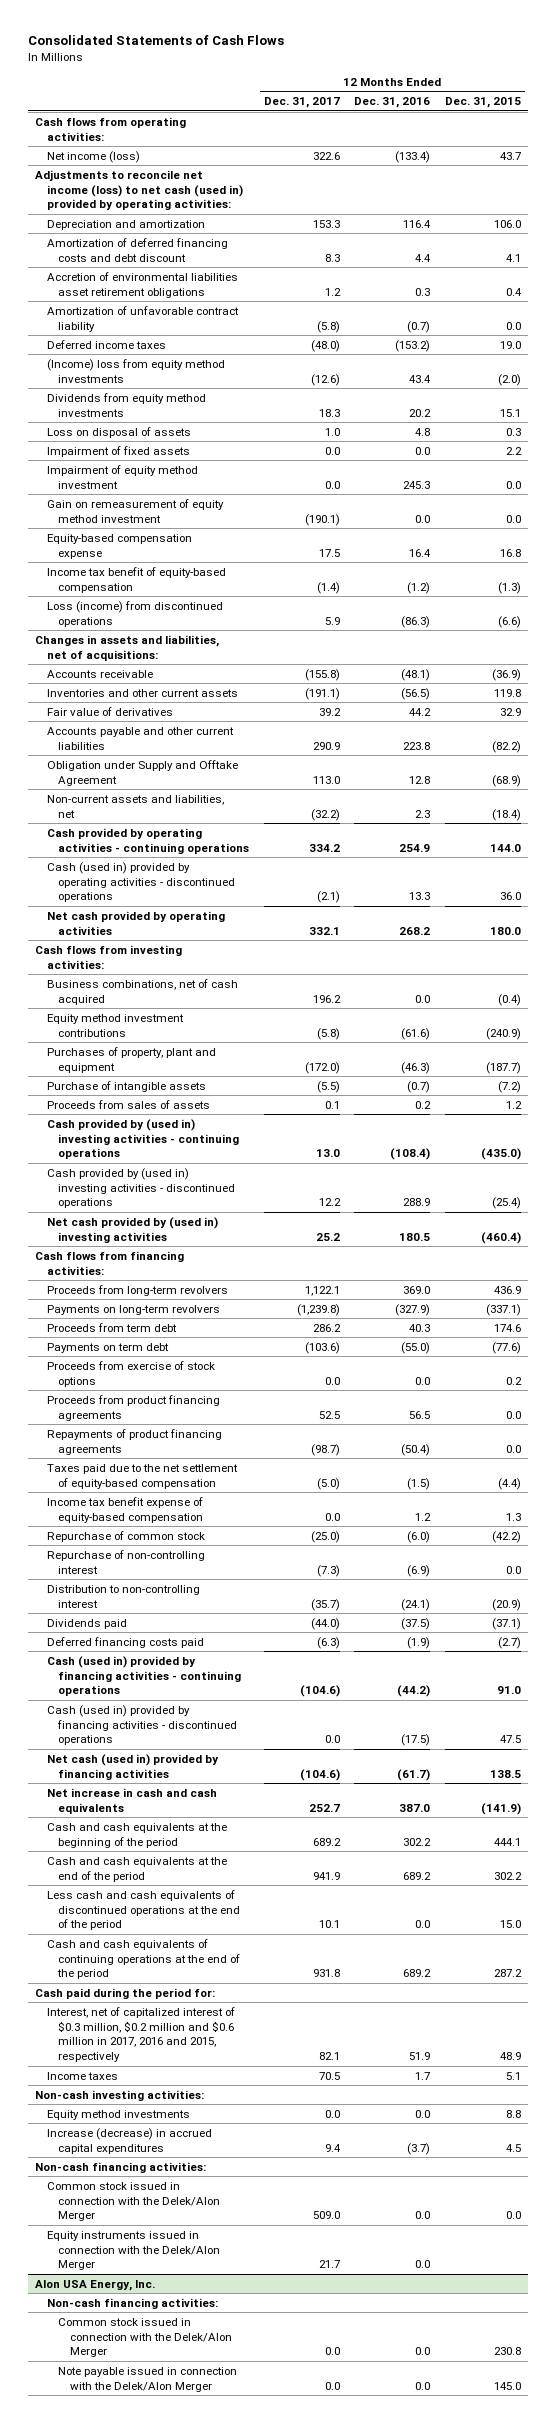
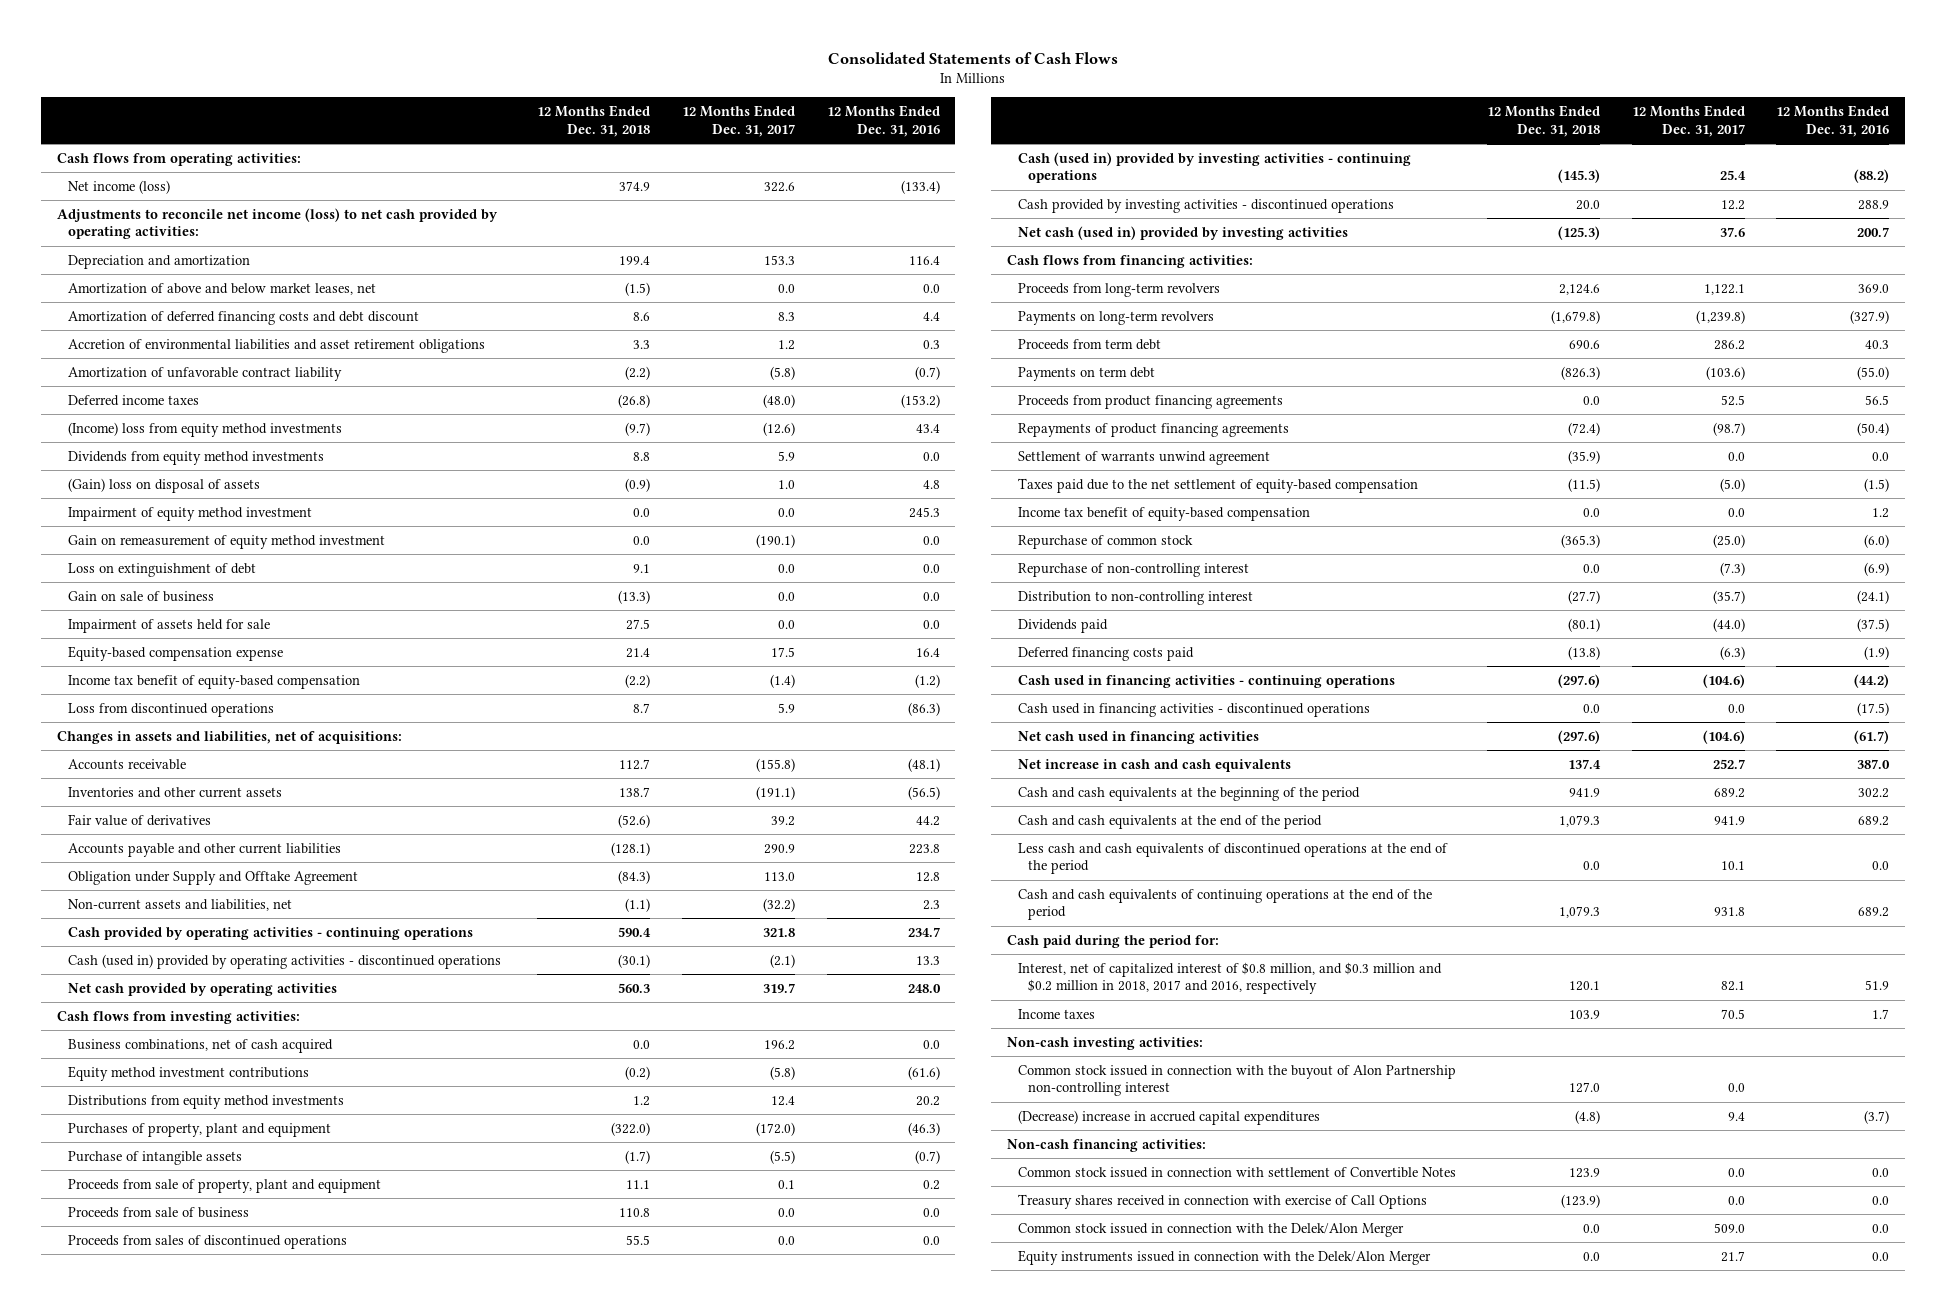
[445,97,522,109] Dec. 31, 2015 -> none
none -> [537,105,651,137] 12 Months Ended Dec. 31, 2018
[35,169,243,211] Adjustments to reconcile net income (loss) to net cash (used in) provided by operating activities: -> [57,207,499,240] Adjustments to reconcile net income (loss) to net cash provided by operating activities:
none -> [67,282,376,295] Amortization of above and below market leases, net
[46,271,238,298] Accretion of environmental liabilities asset retirement obligations -> [67,338,485,353] Accretion of environmental liabilities and asset retirement obligations
[46,445,190,457] Impairment of fixed assets -> none
[318,408,340,417] 18.3 -> [778,450,796,461] 5.9
[409,408,432,417] 20.2 -> [922,451,940,461] 0.0
[46,426,191,438] Loss on disposal of assets -> [67,477,260,493] (Gain) loss on disposal of assets
none -> [67,562,256,577] Loss on extinguishment of debt
none -> [67,590,214,602] Gain on sale of business
none -> [67,618,270,633] Impairment of assets held for sale
[46,600,223,627] Loss (income) from discontinued operations -> [67,702,274,717] Loss from discontinued operations
[308,843,340,852] 334.2 -> [763,927,796,937] 321.8
[399,843,431,852] 254.9 -> [907,926,940,937] 234.7
[308,926,340,935] 332.1 -> [763,982,796,993] 319.7
[399,926,431,935] 268.2 -> [907,983,941,993] 248.0
none -> [67,1094,344,1109] Distributions from equity method investments
none -> [67,1178,381,1193] Proceeds from sale of property, plant and equipment
none -> [67,1206,249,1218] Proceeds from sale of business
[46,1099,210,1109] Proceeds from sales of assets -> [67,1234,347,1249] Proceeds from sales of discontinued operations
[324,1100,340,1109] 0.1 -> [778,1235,796,1245] 0.0
[415,1100,432,1109] 0.2 -> [922,1235,940,1245] 0.0
[46,1118,240,1160] Cash provided by (used in) investing activities - continuing operations -> [1017,151,1411,184] Cash (used in) provided by investing activities - continuing operations
[315,1149,340,1158] 13.0 -> [1719,170,1746,181] 25.4
[390,1148,431,1161] (108.4) -> [1854,169,1890,184] (88.2)
[46,1167,236,1209] Cash provided by (used in) investing activities - discontinued operations -> [1017,198,1394,213] Cash provided by investing activities - discontinued operations
[46,1216,218,1243] Net cash provided by (used in) investing activities -> [1017,225,1348,240] Net cash (used in) provided by investing activities
[315,1232,340,1241] 25.2 -> [1719,226,1745,237] 37.6
[399,1232,431,1241] 180.5 -> [1857,226,1890,237] 200.7
[46,1360,215,1387] Proceeds from exercise of stock options -> none
none -> [1017,450,1270,465] Settlement of warrants unwind agreement
[46,1496,204,1523] Income tax benefit expense of equity-based compensation -> [1017,506,1310,521] Income tax benefit of equity-based compensation
[46,1655,242,1697] Cash (used in) provided by financing activities - continuing operations -> [1017,674,1395,688] Cash used in financing activities - continuing operations
[46,1704,238,1746] Cash (used in) provided by financing activities - discontinued operations -> [1017,702,1370,717] Cash used in financing activities - discontinued operations
[46,1753,219,1780] Net cash (used in) provided by financing activities -> [1017,730,1259,744] Net cash used in financing activities
[46,2006,235,2063] Interest, net of capitalized interest of $0.3 million, $0.2 million and $0.6 million in 2017, 2016 and 2015, respectively -> [1017,961,1442,995] Interest, net of capitalized interest of $0.8 million, and $0.3 million and $0.2 million in 2018, 2017 and 2016, respectively
[46,2109,190,2120] Equity method investments -> none
none -> [1017,1064,1456,1097] Common stock issued in connection with the buyout of Alon Partnership non-controlling interest
[46,2127,212,2154] Increase (decrease) in accrued capital expenditures -> [1017,1109,1320,1125] (Decrease) increase in accrued capital expenditures
none -> [1017,1166,1456,1178] Common stock issued in connection with settlement of Convertible Notes
none -> [1017,1193,1427,1209] Treasury shares received in connection with exercise of Call Options
[35,2279,156,2291] Alon USA Energy, Inc. -> none
[46,2297,218,2309] Non-cash financing activities: -> none
[58,2317,232,2358] Common stock issued in connection with the Delek/Alon Merger -> none
[58,2366,238,2392] Note payable issued in connection with the Delek/Alon Merger -> none

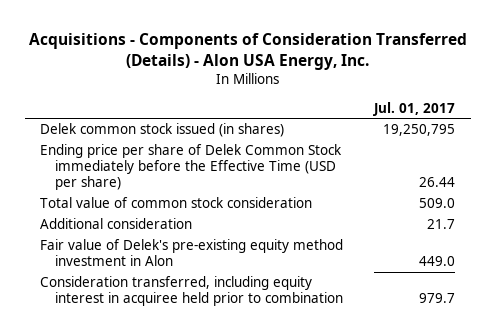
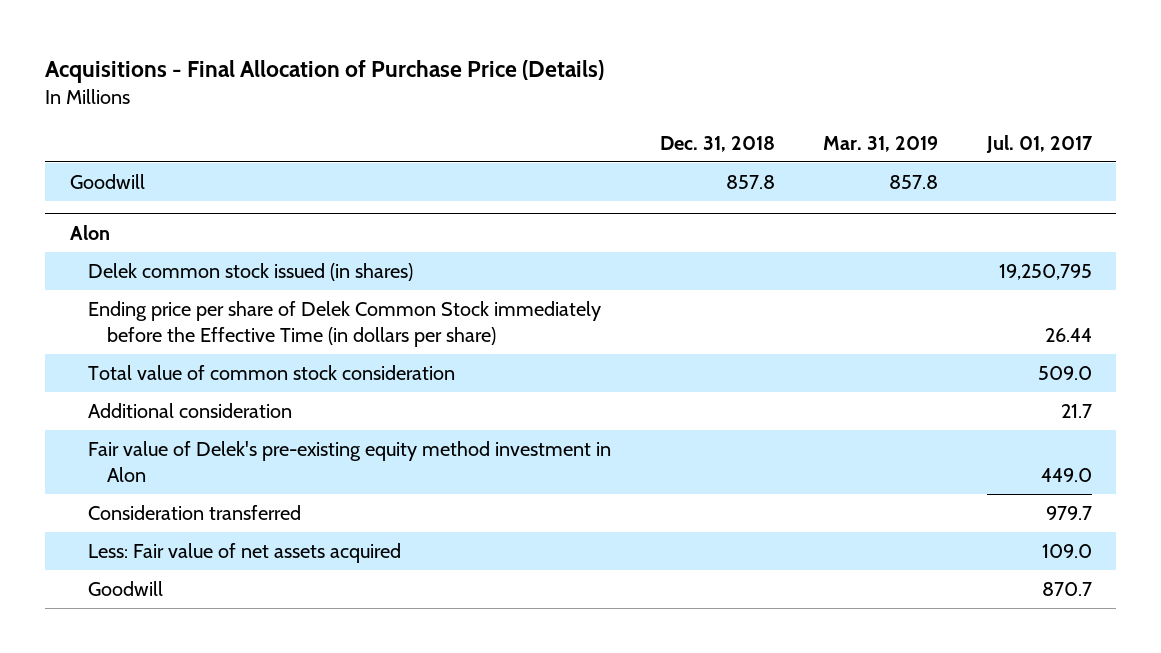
[28,33,467,71] Acquisitions - Components of Consideration Transferred (Details) - Alon USA Energy, Inc. -> [45,59,605,83] Acquisitions - Final Allocation of Purchase Price (Details)
none -> [659,135,775,152] Dec. 31, 2018
none -> [823,135,939,152] Mar. 31, 2019
none -> [69,173,145,189] Goodwill
none -> [69,224,110,240] Alon
[40,144,343,191] Ending price per share of Delek Common Stock immediately before the Effective Time (USD per share) -> [88,300,602,347] Ending price per share of Delek Common Stock immediately before the Effective Time (in dollars per share)
[40,276,343,307] Consideration transferred, including equity interest in acquiree held prior to combination -> [88,504,302,520] Consideration transferred
none -> [88,542,402,563] Less: Fair value of net assets acquired
none -> [88,580,164,596] Goodwill

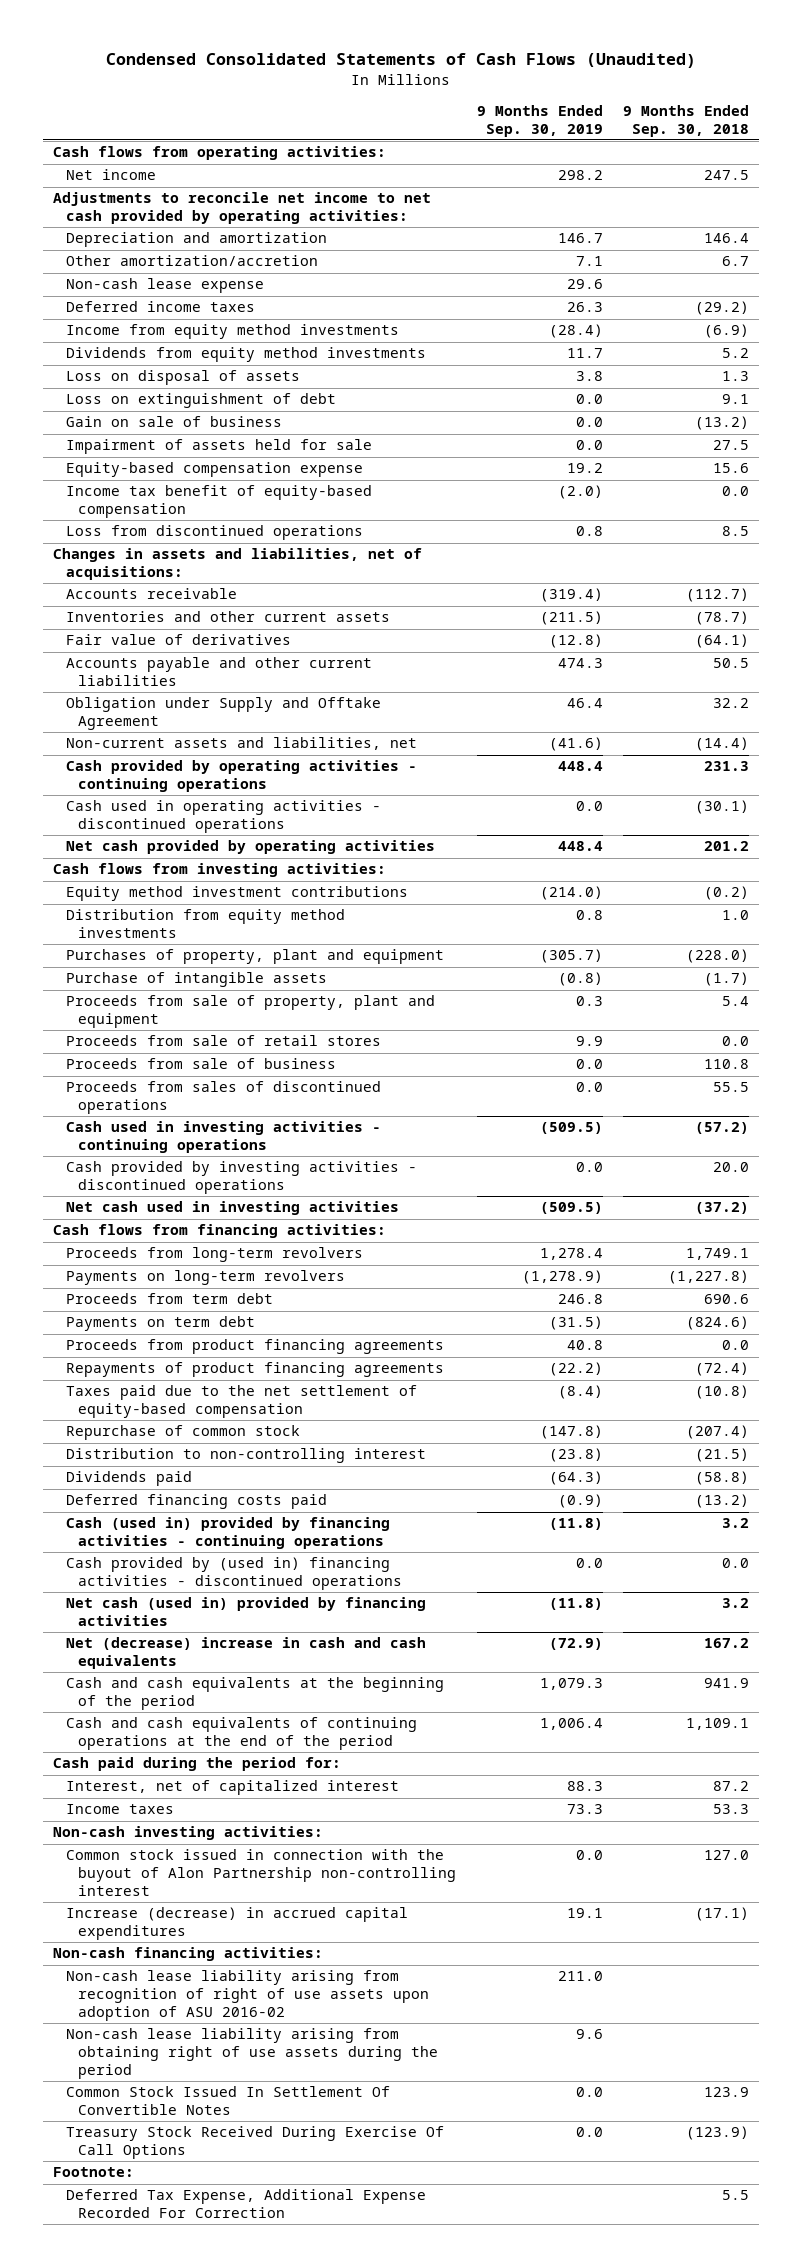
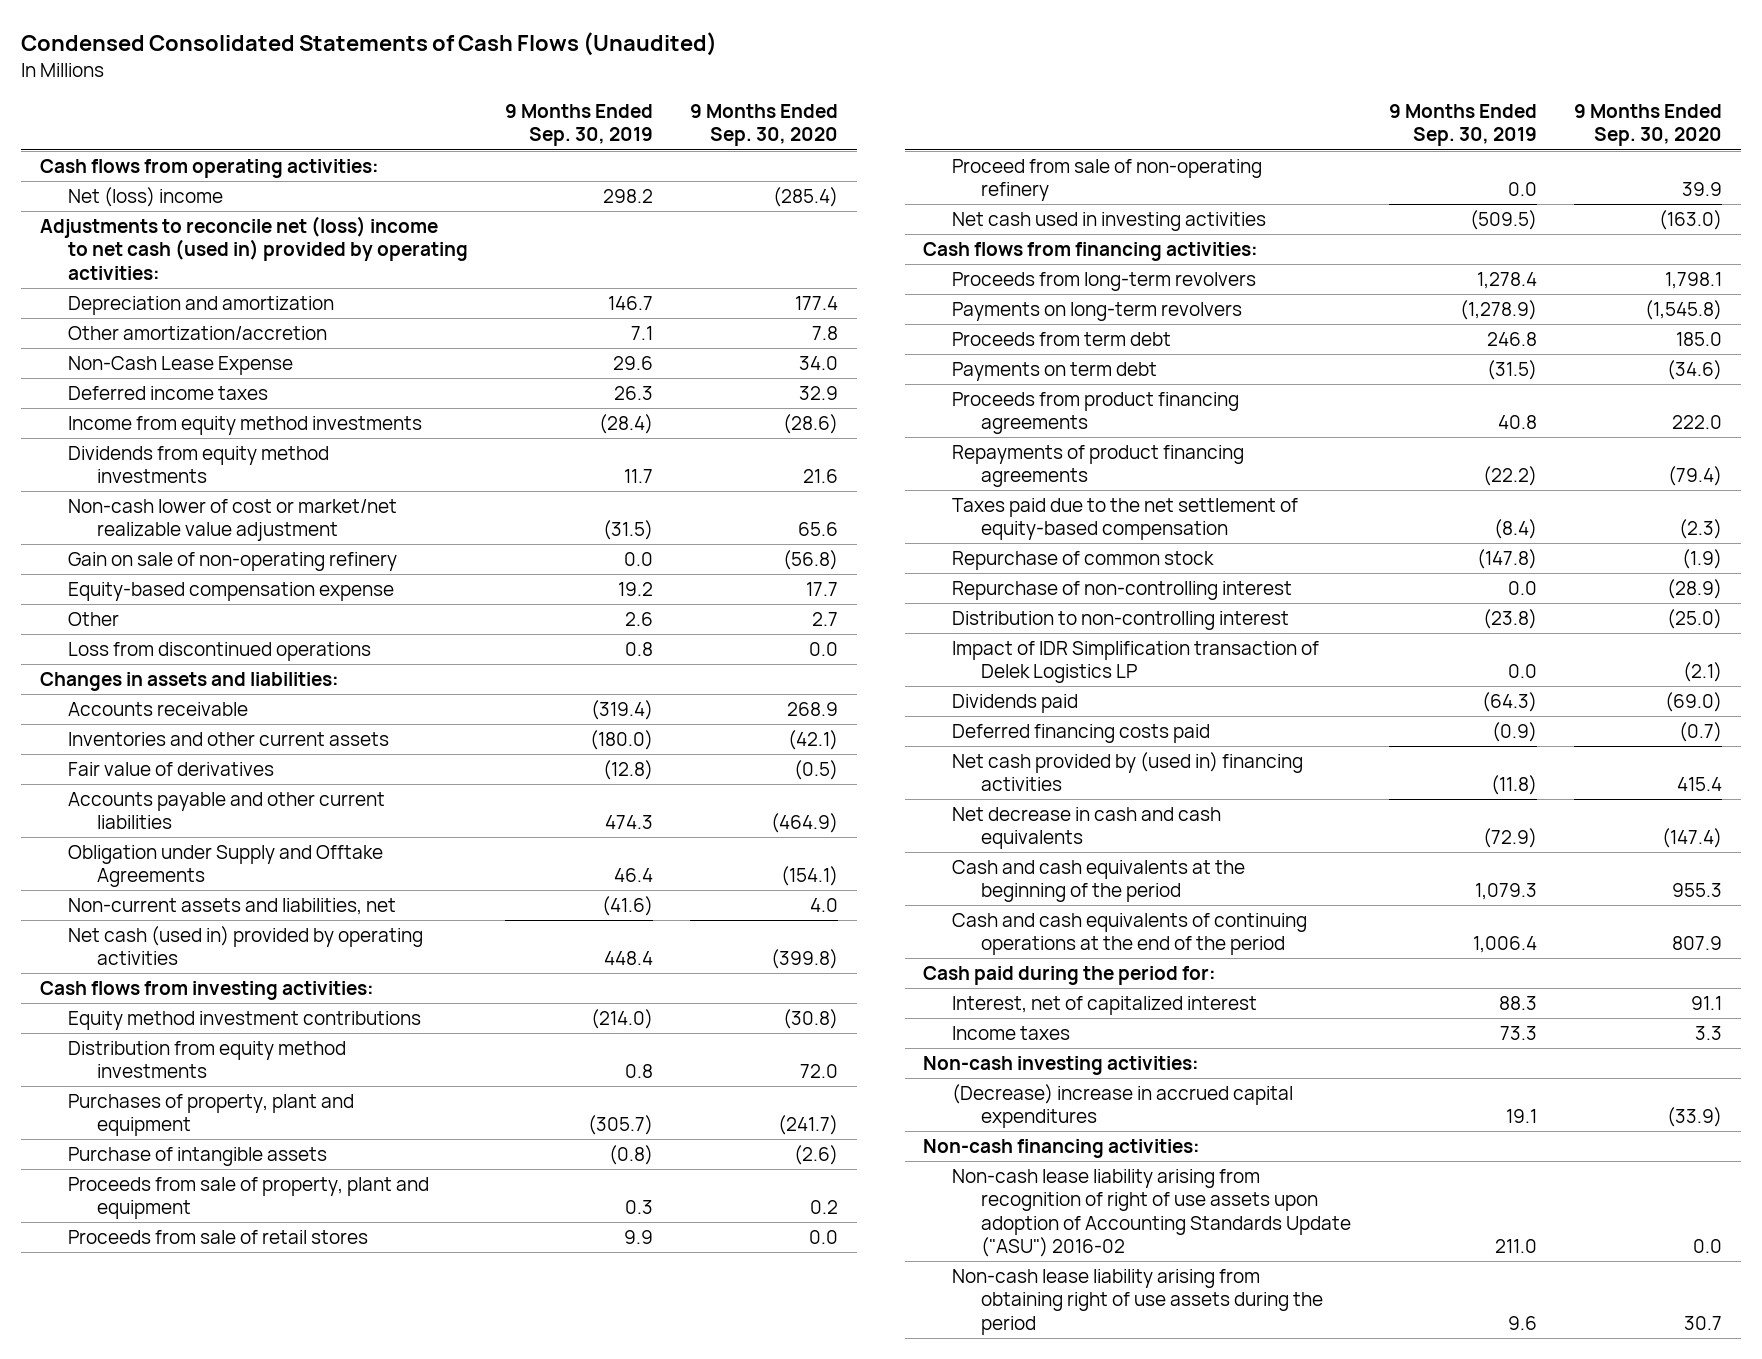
[622,104,749,137] 9 Months Ended Sep. 30, 2018 -> none
none -> [690,104,839,147] 9 Months Ended Sep. 30, 2020
[65,169,156,181] Net income -> [68,187,224,208] Net (loss) income
[52,192,431,225] Adjustments to reconcile net income to net cash provided by operating activities: -> [39,216,469,280] Adjustments to reconcile net (loss) income to net cash (used in) provided by operating activities:
[65,278,264,294] Non-cash lease expense -> [68,356,294,376] Non-Cash Lease Expense
[65,370,300,386] Loss on disposal of assets -> none
[65,393,336,409] Loss on extinguishment of debt -> none
[65,439,372,455] Impairment of assets held for sale -> none
none -> [68,499,398,542] Non-cash lower of cost or market/net realizable value adjustment
[65,416,282,428] Gain on sale of business -> [68,552,398,572] Gain on sale of non-operating refinery
[65,485,372,519] Income tax benefit of equity-based compensation -> none
none -> [68,612,120,627] Other
[52,548,422,581] Changes in assets and liabilities, net of acquisitions: -> [39,672,339,692] Changes in assets and liabilities:
[539,611,603,626] (211.5) -> [590,730,654,751] (180.0)
[65,697,381,731] Obligation under Supply and Offtake Agreement -> [68,845,384,888] Obligation under Supply and Offtake Agreements
[65,760,417,793] Cash provided by operating activities - continuing operations -> none
[65,800,381,834] Cash used in operating activities - discontinued operations -> none
[65,840,435,855] Net cash provided by operating activities -> [68,926,424,966] Net cash (used in) provided by operating activities
[65,1081,381,1115] Proceeds from sales of discontinued operations -> none
[65,1121,381,1154] Cash used in investing activities - continuing operations -> none
[65,1161,417,1195] Cash provided by investing activities - discontinued operations -> none
[65,1058,336,1070] Proceeds from sale of business -> [952,159,1263,202] Proceed from sale of non-operating refinery
none -> [952,581,1293,601] Repurchase of non-controlling interest
none -> [952,641,1320,684] Impact of IDR Simplification transaction of Delek Logistics LP
[65,1517,390,1550] Cash (used in) provided by financing activities - continuing operations -> none
[65,1557,403,1591] Cash provided by (used in) financing activities - discontinued operations -> none
[65,1597,426,1627] Net cash (used in) provided by financing activities -> [952,752,1304,792] Net cash provided by (used in) financing activities
[65,1637,426,1670] Net (decrease) increase in cash and cash equivalents -> [952,807,1222,850] Net decrease in cash and cash equivalents
[65,1849,457,1896] Common stock issued in connection with the buyout of Alon Partnership non-controlling interest -> none
[65,1907,408,1941] Increase (decrease) in accrued capital expenditures -> [952,1084,1294,1129] (Decrease) increase in accrued capital expenditures
[65,1970,430,2021] Non-cash lease liability arising from recognition of right of use assets upon adoption of ASU 2016-02 -> [952,1169,1351,1258] Non-cash lease liability arising from recognition of right of use assets upon adoption of Accounting Standards Update ("ASU") 2016-02
[65,2086,390,2116] Common Stock Issued In Settlement Of Convertible Notes -> none
[65,2126,444,2160] Treasury Stock Received During Exercise Of Call Options -> none
[52,2167,134,2178] Footnote: -> none
[65,2189,426,2219] Deferred Tax Expense, Additional Expense Recorded For Correction -> none

